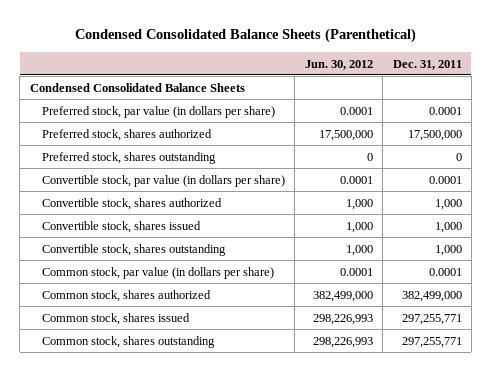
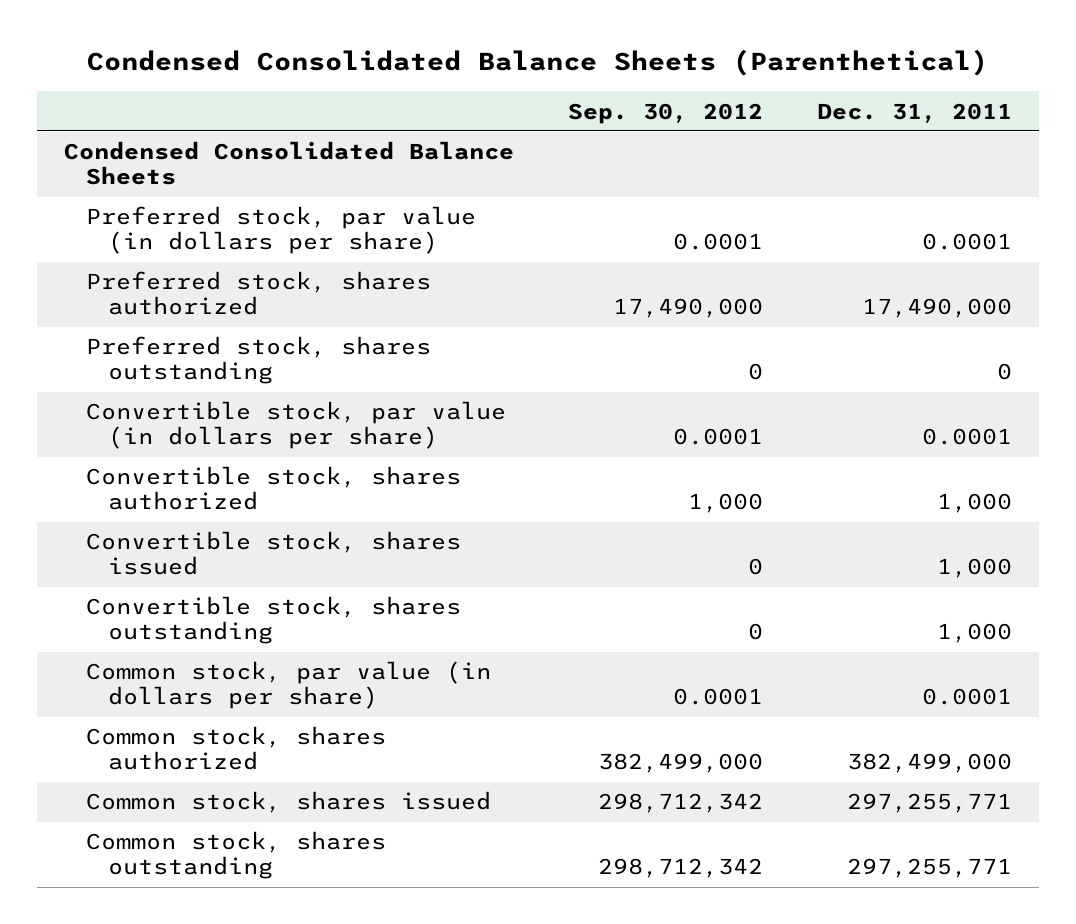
[304,59,373,70] Jun. 30, 2012 -> none
none -> [568,102,764,124] Sep. 30, 2012
[407,129,462,141] 17,500,000 -> [862,298,1013,319] 17,490,000

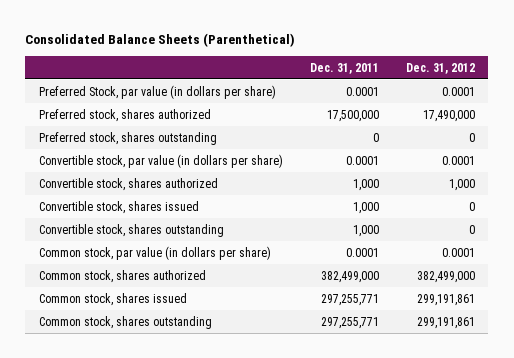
[87,48,989,76] Condensed Consolidated Balance Sheets (Parenthetical) -> [25,33,296,48] Consolidated Balance Sheets (Parenthetical)
[568,102,764,124] Sep. 30, 2012 -> none
none -> [405,62,475,74] Dec. 31, 2012
[63,141,514,186] Condensed Consolidated Balance Sheets -> none
[85,206,476,255] Preferred stock, par value (in dollars per share) -> [38,84,276,99] Preferred Stock, par value (in dollars per share)
[862,298,1013,319] 17,490,000 -> [326,109,379,122] 17,500,000

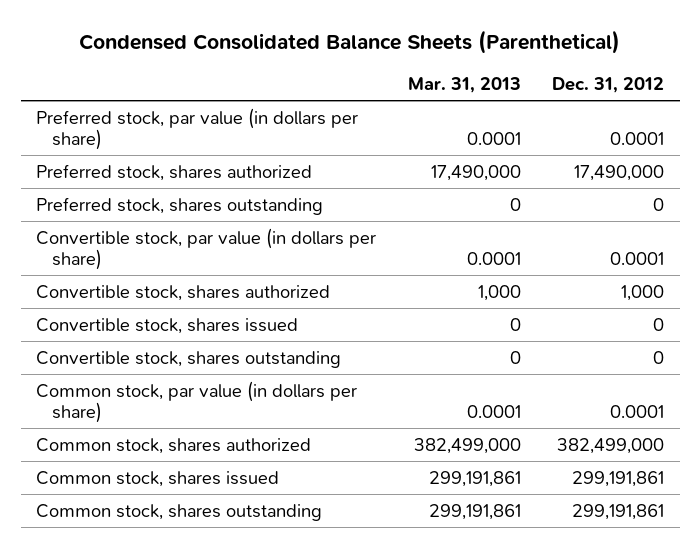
[25,33,296,48] Consolidated Balance Sheets (Parenthetical) -> [79,30,621,55] Condensed Consolidated Balance Sheets (Parenthetical)
[309,62,379,74] Dec. 31, 2011 -> none
none -> [407,77,521,94] Mar. 31, 2013
[38,84,276,99] Preferred Stock, par value (in dollars per share) -> [36,107,359,151] Preferred stock, par value (in dollars per share)

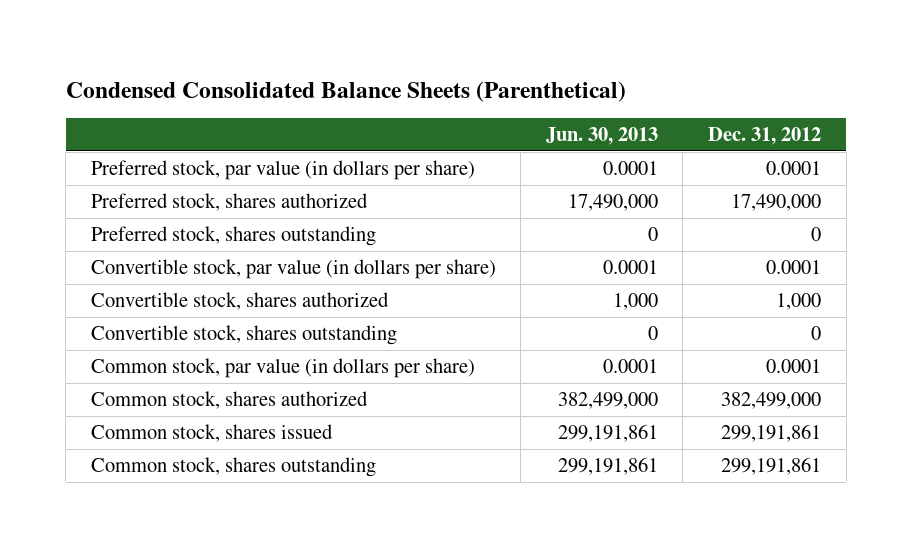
[407,77,521,94] Mar. 31, 2013 -> none
none -> [545,127,658,146] Jun. 30, 2013
[36,317,299,334] Convertible stock, shares issued -> none

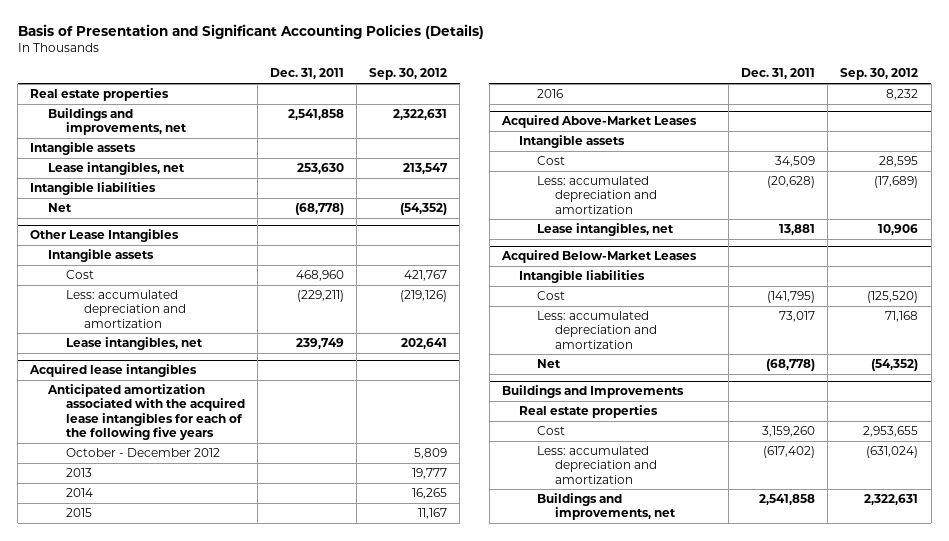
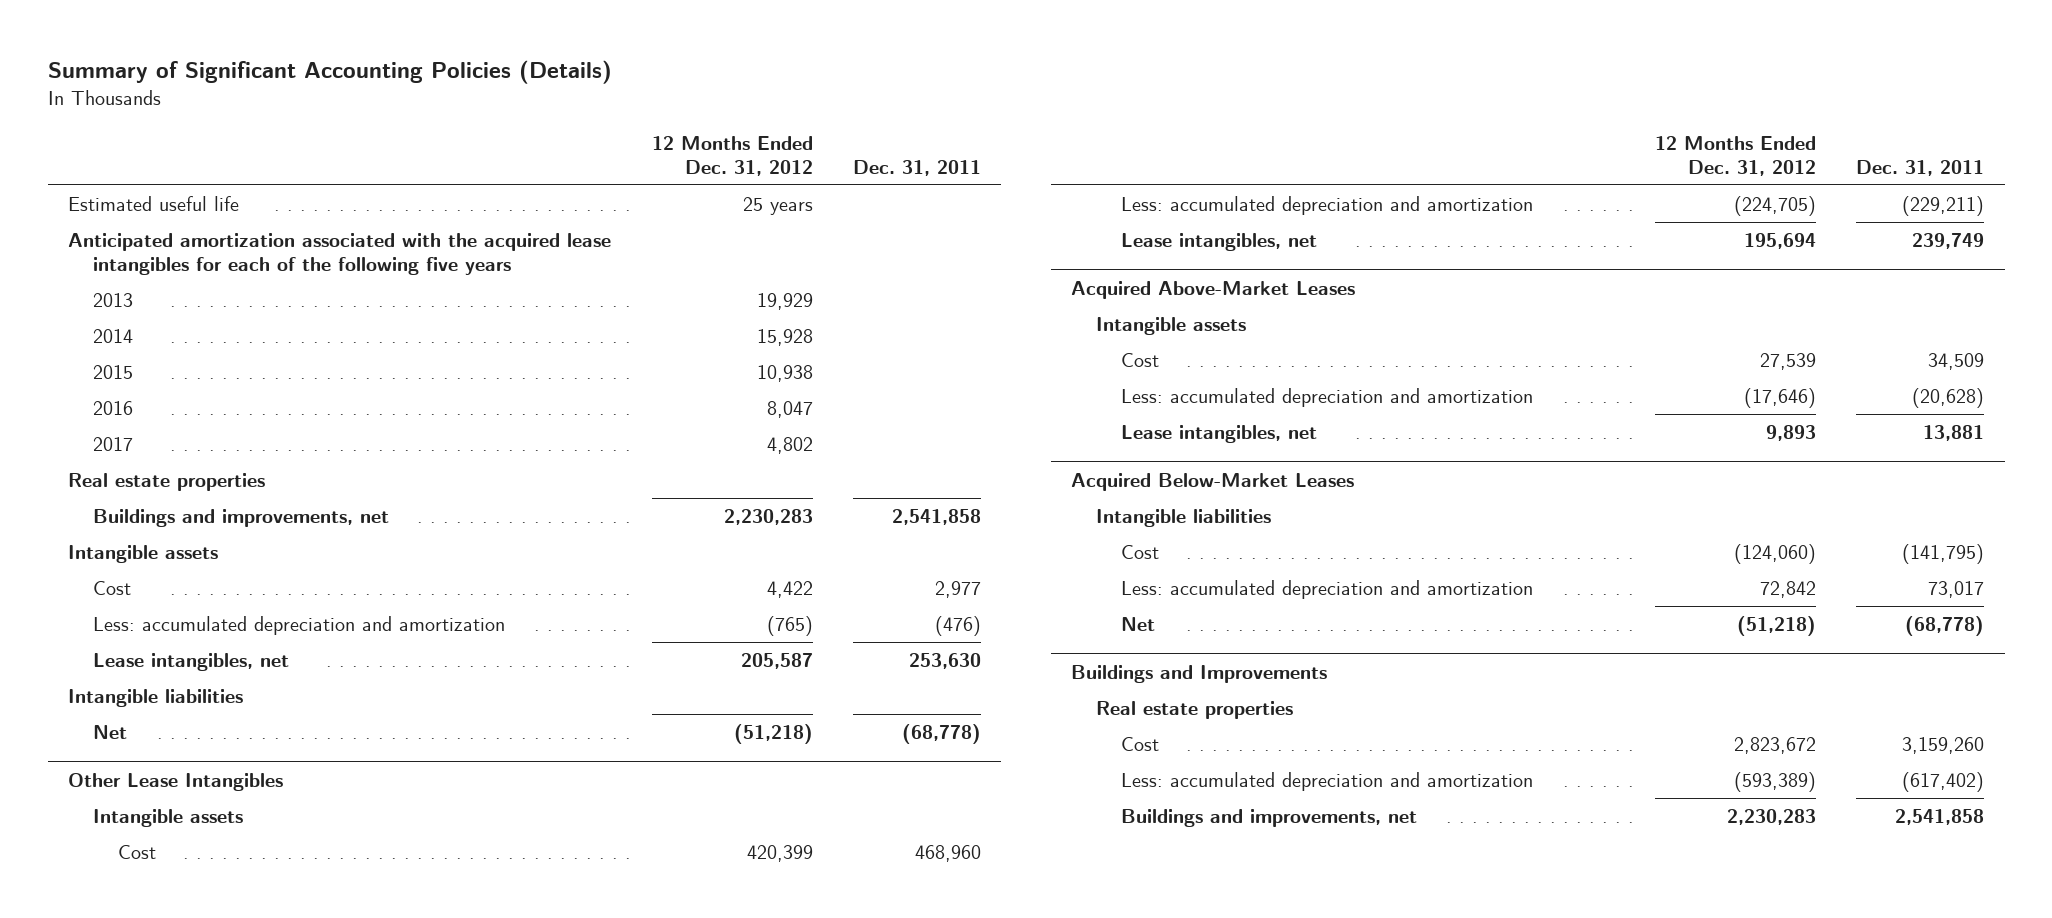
[17,23,484,39] Basis of Presentation and Significant Accounting Policies (Details) -> [47,60,612,85] Summary of Significant Accounting Policies (Details)
[368,68,447,81] Sep. 30, 2012 -> none
none -> [651,135,813,176] 12 Months Ended Dec. 31, 2012
none -> [67,196,239,212] Estimated useful life
none -> [67,233,611,275] Anticipated amortization associated with the acquired lease intangibles for each of the following five years
none -> [92,293,133,308] 2013
none -> [92,329,133,344] 2014
none -> [92,365,133,380] 2015
none -> [92,401,133,416] 2016
none -> [92,437,133,452] 2017
none -> [92,581,131,596] Cost
none -> [92,616,505,636] Less: accumulated depreciation and amortization
[29,364,198,378] Acquired lease intangibles -> none
[46,383,245,441] Anticipated amortization associated with the acquired lease intangibles for each of the following five years -> none
[65,447,220,457] October - December 2012 -> none
[65,467,92,477] 2013 -> none
[65,487,93,497] 2014 -> none
[65,507,92,517] 2015 -> none
[537,88,564,98] 2016 -> none

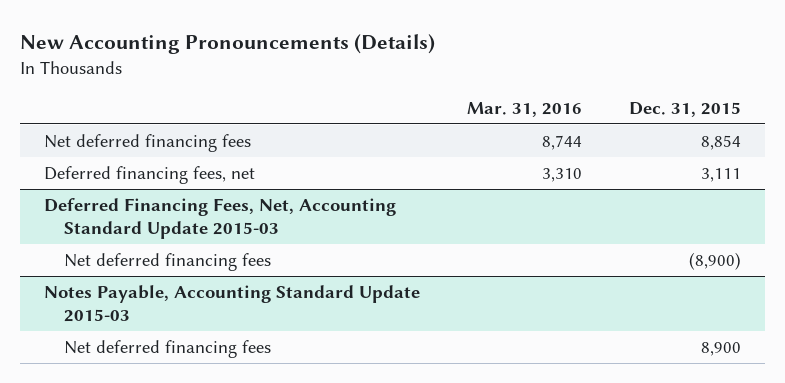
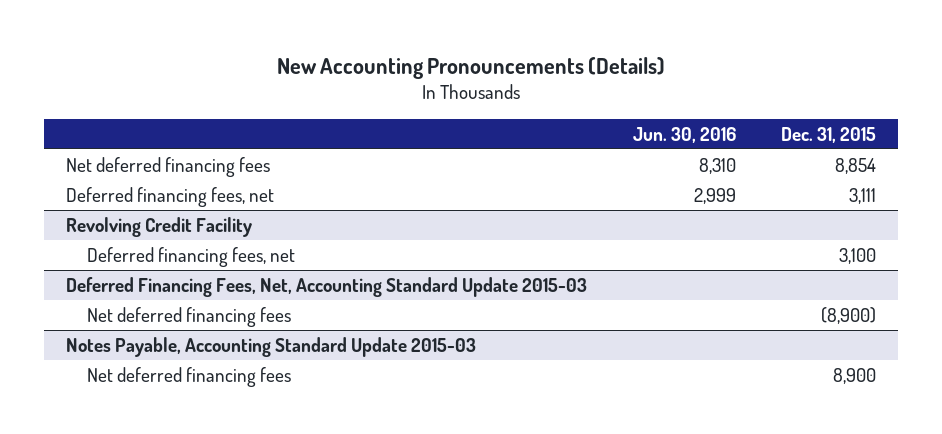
[467,102,583,118] Mar. 31, 2016 -> none
none -> [632,126,736,143] Jun. 30, 2016
none -> [66,217,253,238] Revolving Credit Facility
none -> [87,247,296,268] Deferred financing fees, net

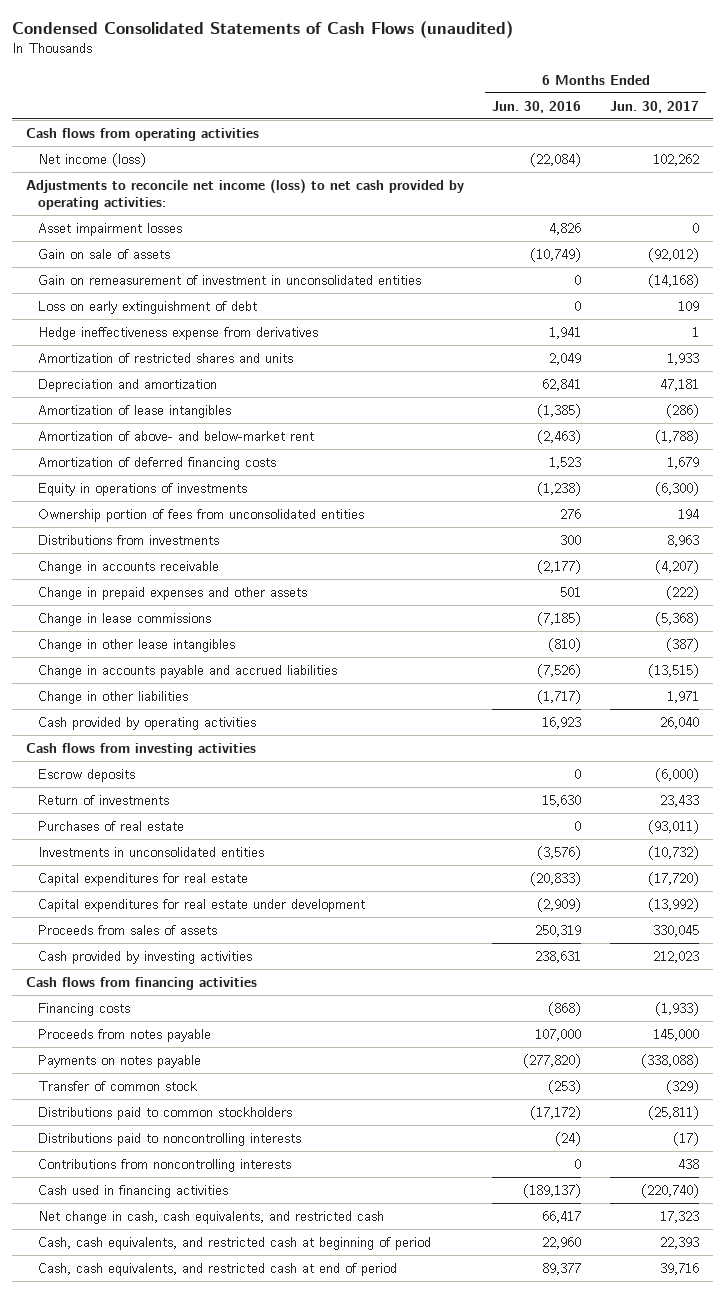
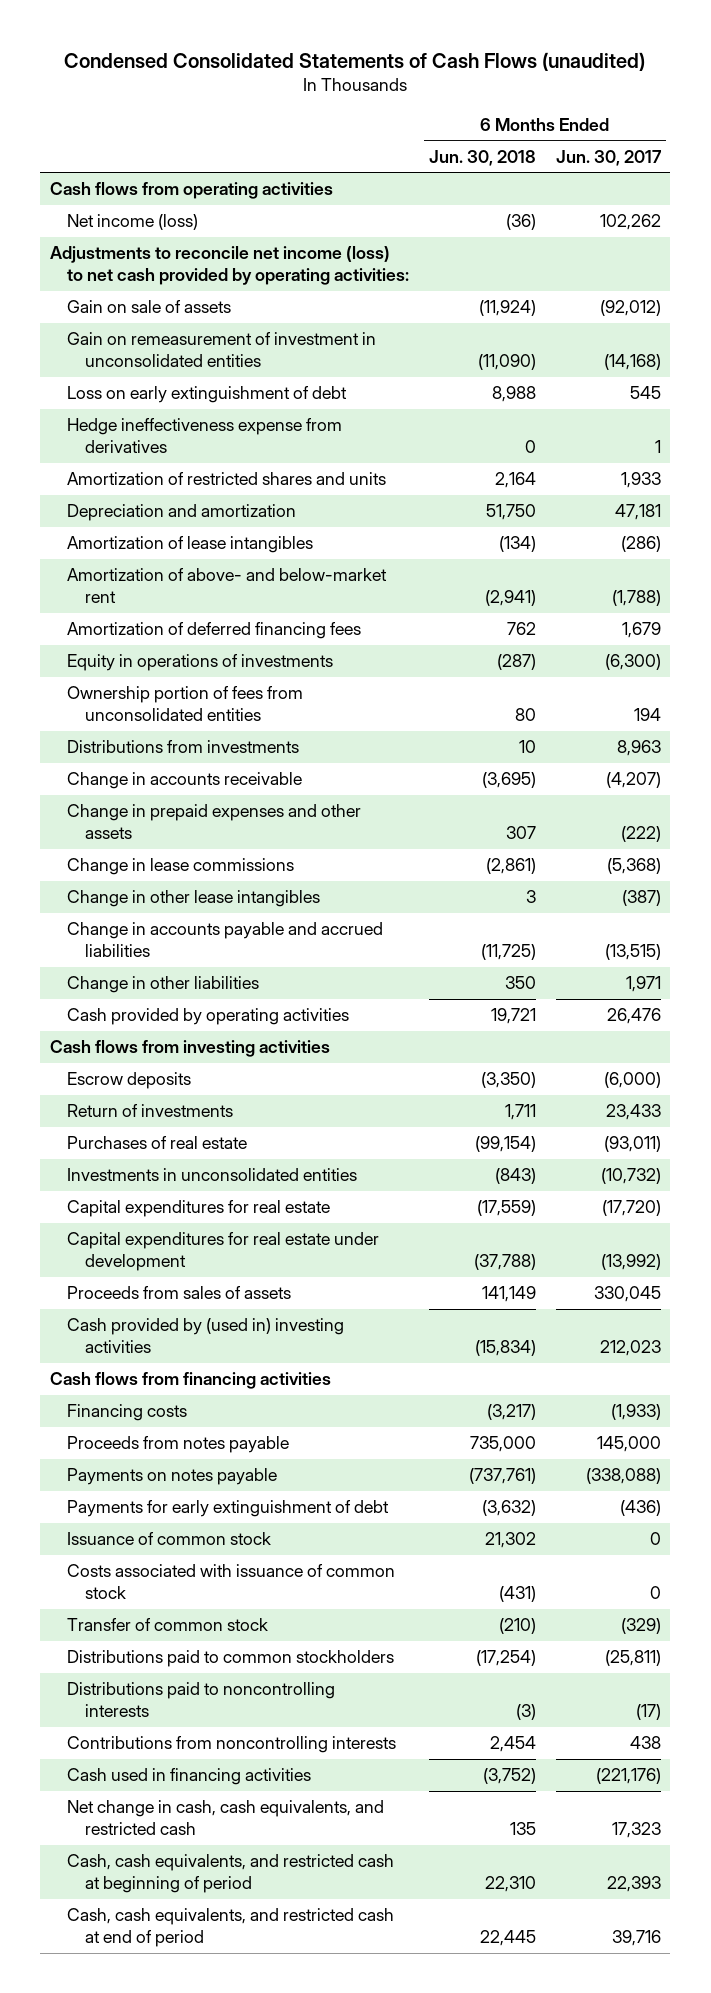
[492,100,582,113] Jun. 30, 2016 -> none
none -> [429,149,537,166] Jun. 30, 2018
[37,222,182,236] Asset impairment losses -> none
[677,300,699,311] 109 -> [629,386,661,400] 545
[37,456,276,470] Amortization of deferred financing costs -> [67,622,362,640] Amortization of deferred financing fees
[659,716,699,729] 26,040 -> [606,1008,661,1025] 26,476
[37,950,252,964] Cash provided by investing activities -> [67,1318,345,1354] Cash provided by (used in) investing activities
none -> [67,1500,390,1518] Payments for early extinguishment of debt
none -> [67,1532,272,1546] Issuance of common stock
none -> [67,1564,396,1600] Costs associated with issuance of common stock
[640,1183,699,1198] (220,740) -> [595,1768,661,1785] (221,176)

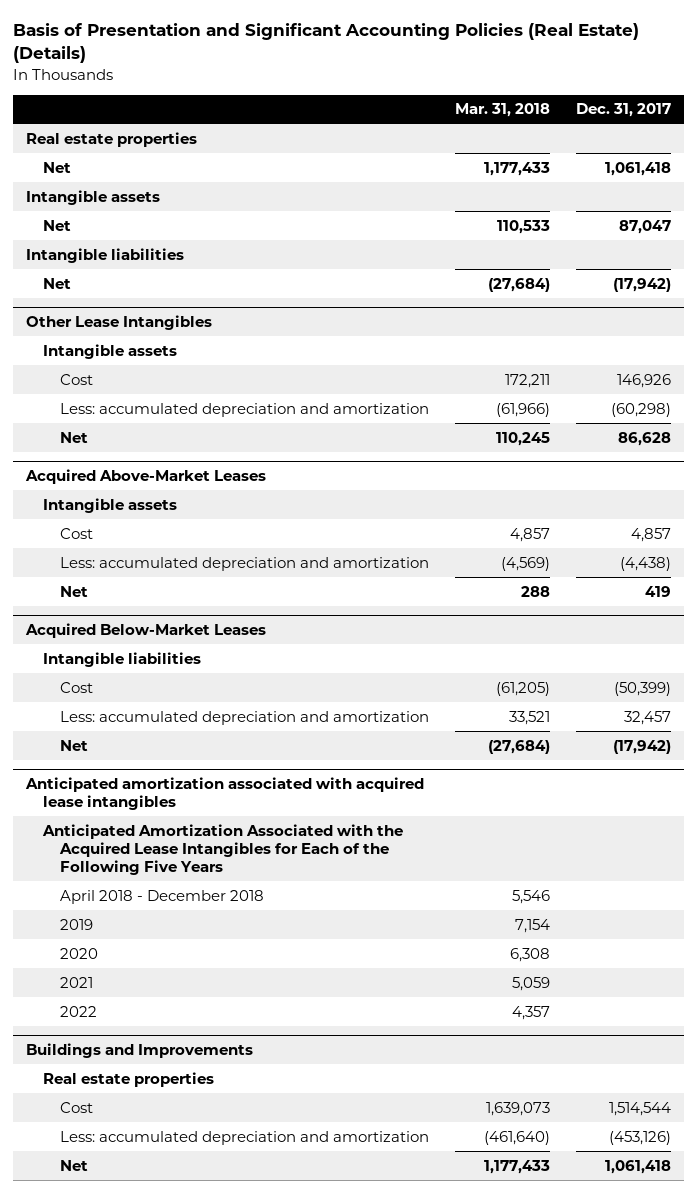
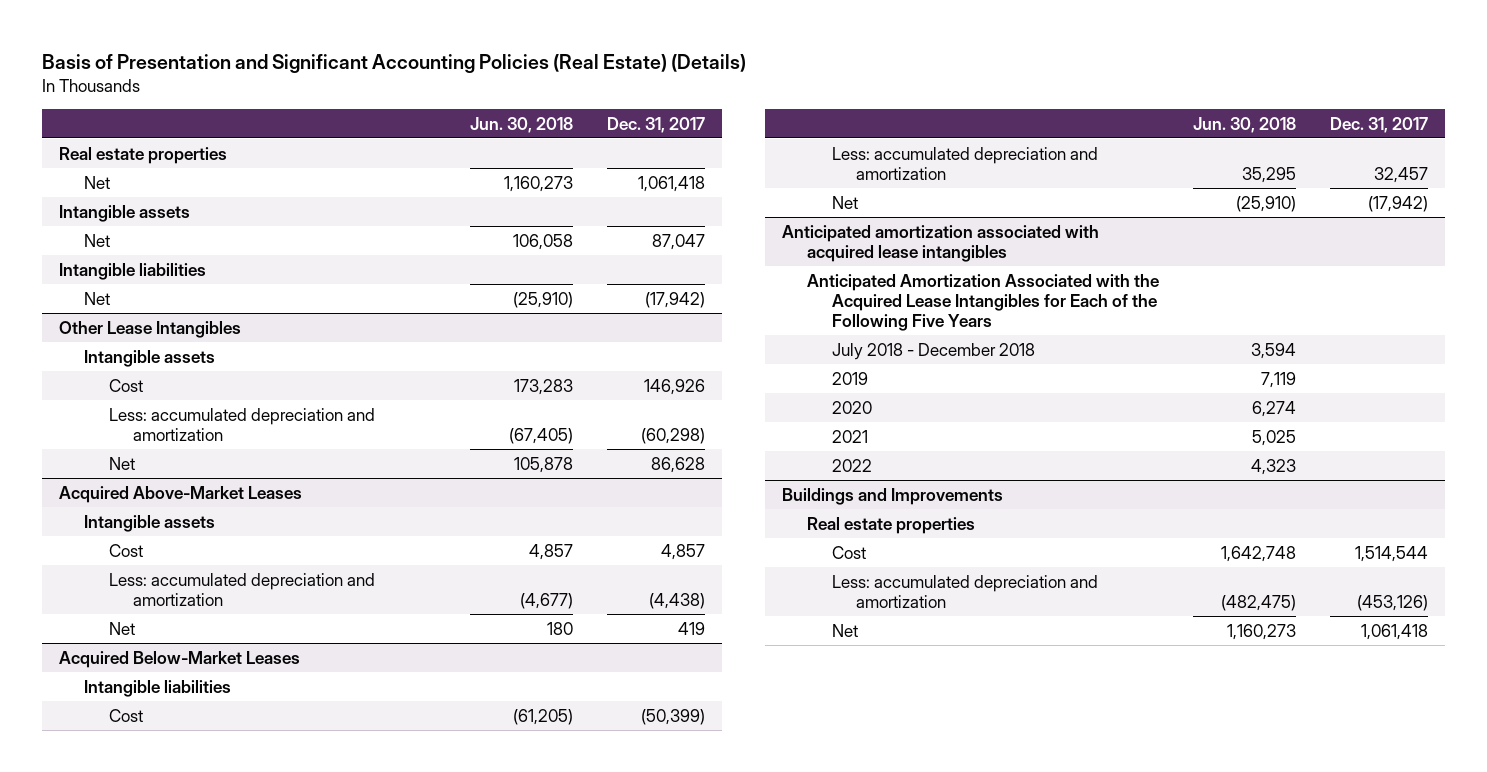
[454,103,550,118] Mar. 31, 2018 -> none
none -> [470,116,574,133] Jun. 30, 2018
[59,889,264,904] April 2018 - December 2018 -> [831,342,1035,360] July 2018 - December 2018

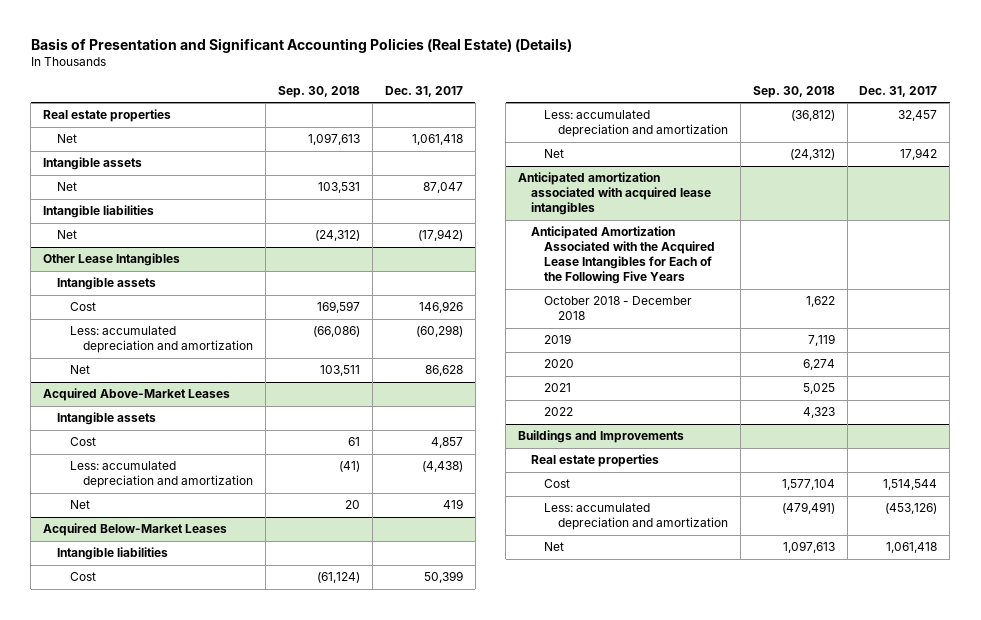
[470,116,574,133] Jun. 30, 2018 -> none
none -> [277,85,360,98] Sep. 30, 2018
[641,708,706,725] (50,399) -> [423,571,463,584] 50,399
[1367,195,1428,212] (17,942) -> [900,148,938,161] 17,942
[831,342,1035,360] July 2018 - December 2018 -> [544,296,693,321] October 2018 - December 2018

